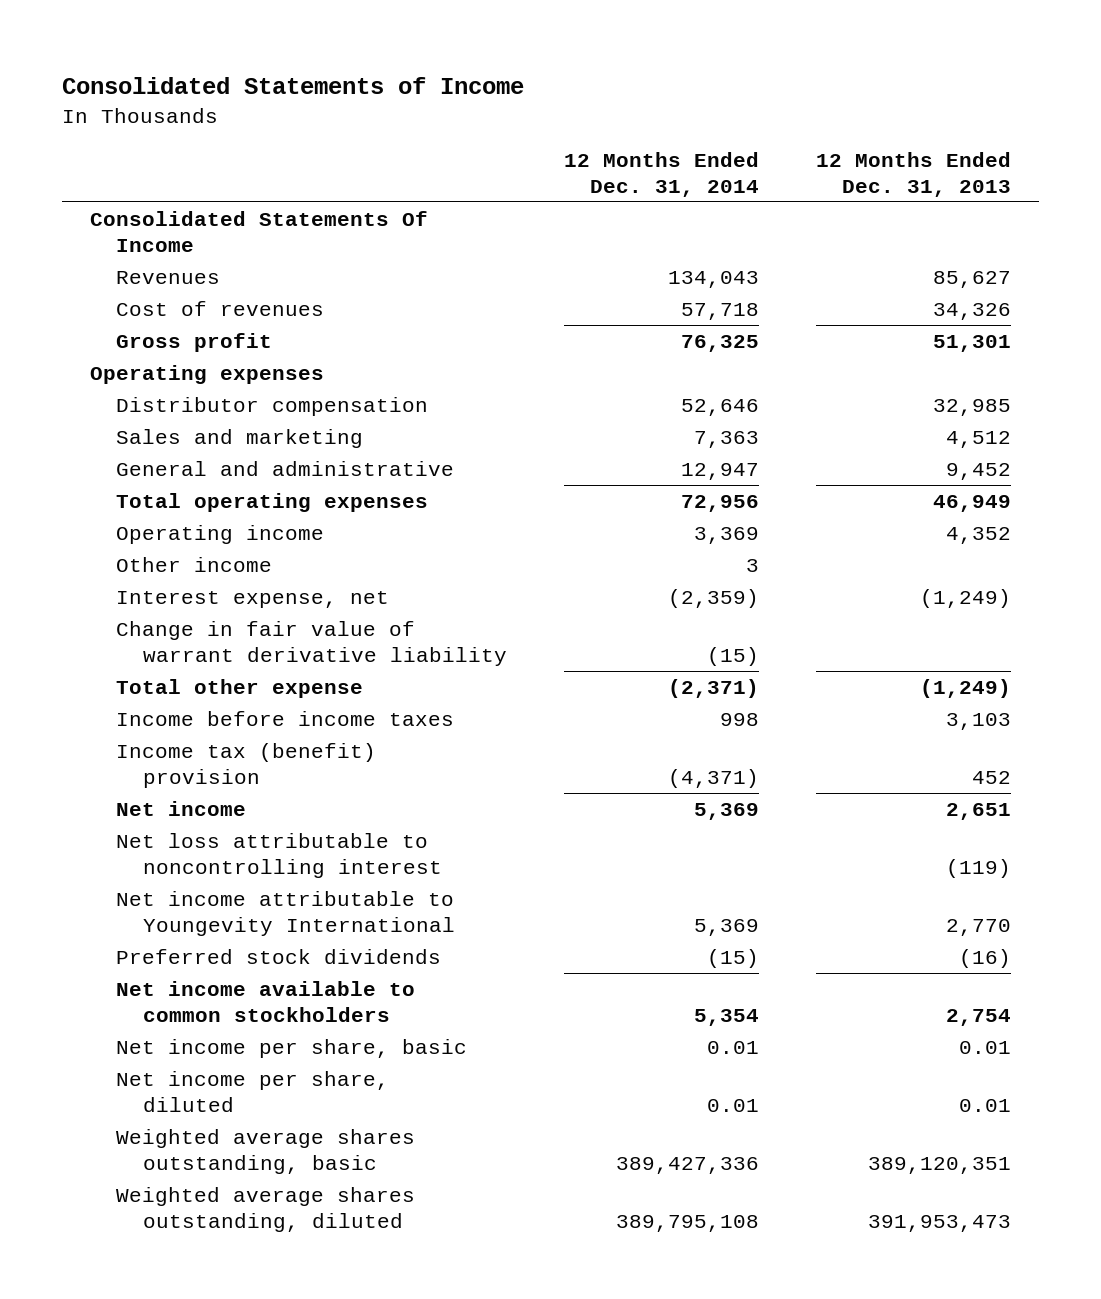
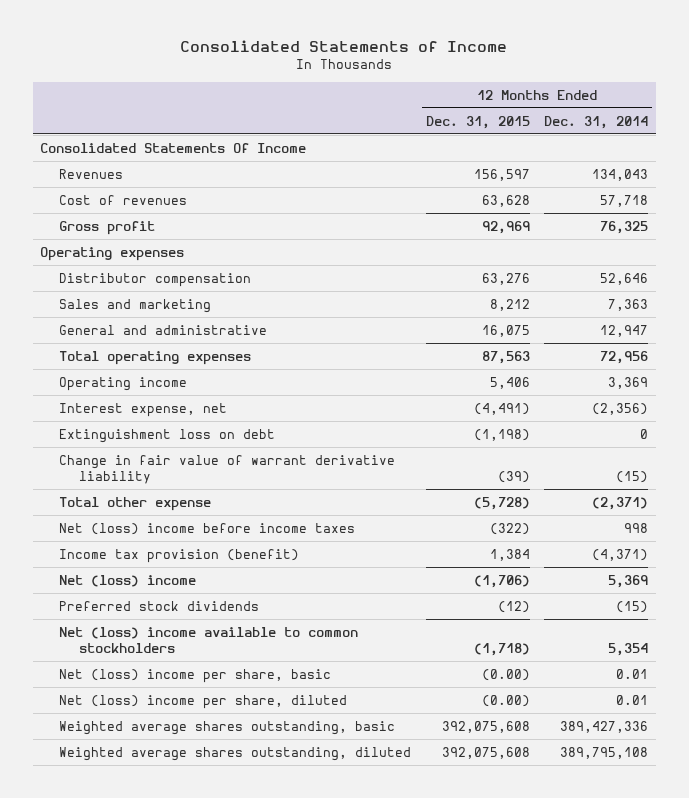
[815,151,1011,197] 12 Months Ended Dec. 31, 2013 -> none
none -> [425,115,530,129] Dec. 31, 2015
[116,556,273,572] Other income -> none
[667,588,759,608] (2,359) -> [592,402,649,415] (2,356)
none -> [59,428,276,443] Extinguishment loss on debt
[116,832,442,878] Net loss attributable to noncontrolling interest -> none
[116,890,455,936] Net income attributable to Youngevity International -> none
[116,710,455,726] Income before income taxes -> [59,522,356,535] Net (loss) income before income taxes
[116,742,377,788] Income tax (benefit) provision -> [59,548,300,563] Income tax provision (benefit)
[116,800,247,816] Net income -> [59,574,197,587] Net (loss) income
[116,980,416,1022] Net income available to common stockholders -> [59,626,359,653] Net (loss) income available to common stockholders
[116,1038,468,1058] Net income per share, basic -> [59,668,332,683] Net (loss) income per share, basic
[116,1070,390,1112] Net income per share, diluted -> [59,694,348,709] Net (loss) income per share, diluted

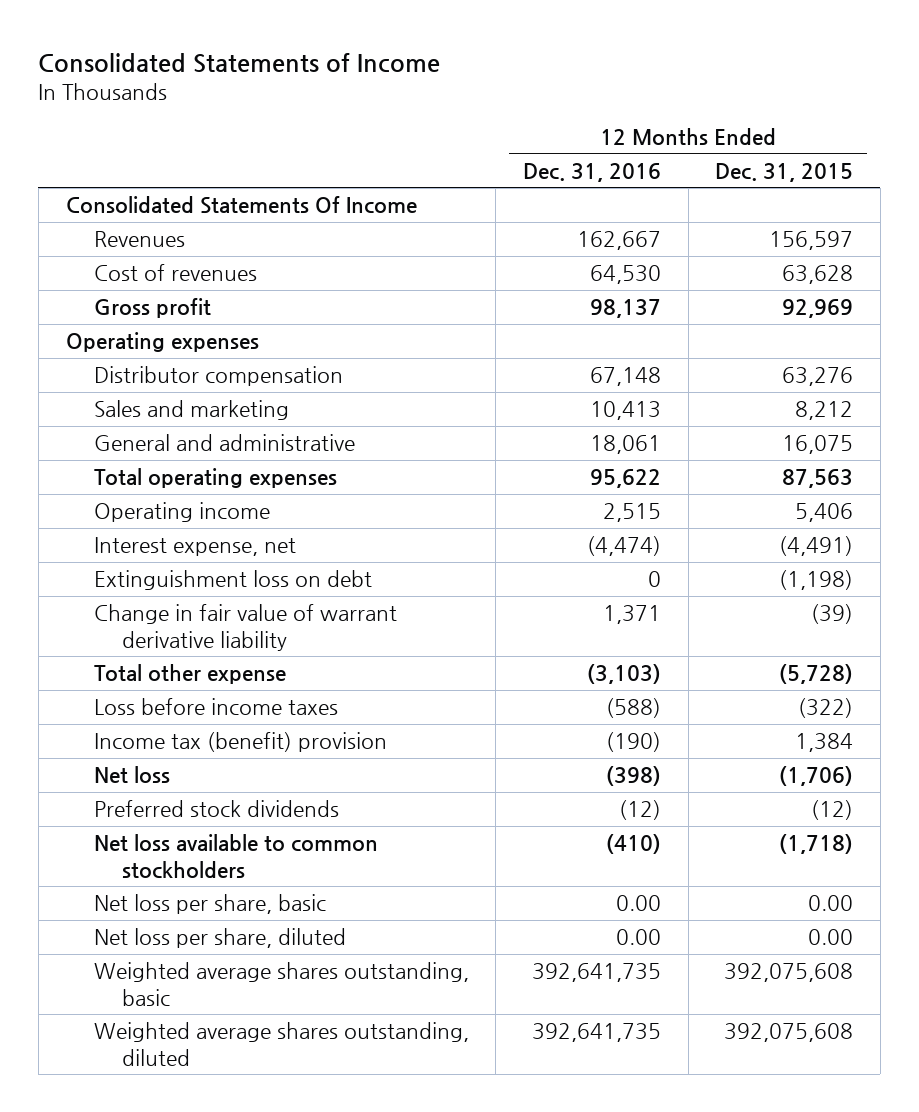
[544,115,649,129] Dec. 31, 2014 -> none
none -> [523,162,662,182] Dec. 31, 2016
[59,522,356,535] Net (loss) income before income taxes -> [93,698,338,716] Loss before income taxes
[59,548,300,563] Income tax provision (benefit) -> [93,732,387,753] Income tax (benefit) provision
[59,574,197,587] Net (loss) income -> [93,766,170,784] Net loss
[59,626,359,653] Net (loss) income available to common stockholders -> [93,834,378,879] Net loss available to common stockholders
[59,668,332,683] Net (loss) income per share, basic -> [93,894,326,915] Net loss per share, basic
[481,668,530,681] (0.00) -> [808,895,854,912] 0.00
[59,694,348,709] Net (loss) income per share, diluted -> [93,928,346,949] Net loss per share, diluted
[481,694,530,707] (0.00) -> [808,929,854,946] 0.00

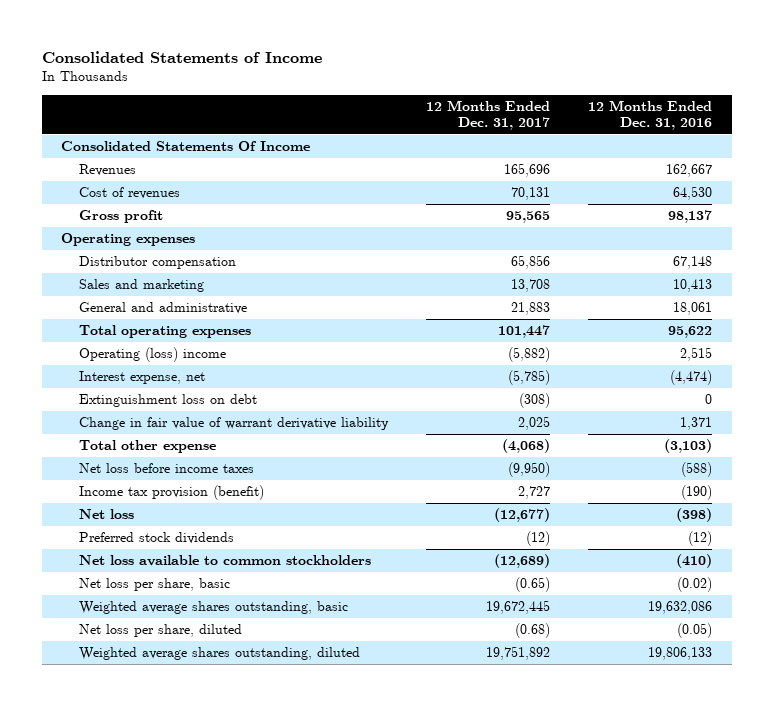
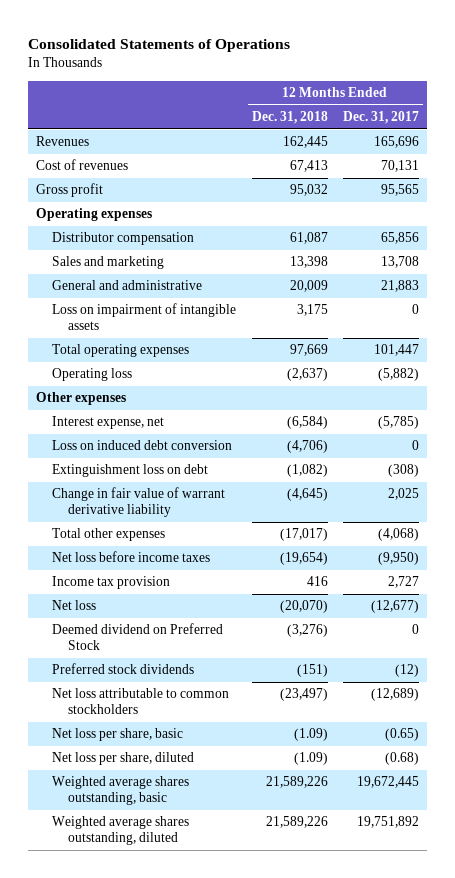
[41,50,322,63] Consolidated Statements of Income -> [28,39,291,53] Consolidated Statements of Operations
[588,100,713,131] 12 Months Ended Dec. 31, 2016 -> none
none -> [251,111,328,125] Dec. 31, 2018
[60,140,310,151] Consolidated Statements Of Income -> none
none -> [51,303,236,331] Loss on impairment of intangible assets
[78,346,226,362] Operating (loss) income -> [51,368,132,382] Operating loss
none -> [35,392,126,406] Other expenses
none -> [51,440,232,451] Loss on induced debt conversion
[78,439,216,453] Total other expense -> [51,528,165,542] Total other expenses
[78,484,264,500] Income tax provision (benefit) -> [51,576,170,590] Income tax provision
none -> [51,623,223,651] Deemed dividend on Preferred Stock
[78,554,371,566] Net loss available to common stockholders -> [51,688,229,715] Net loss attributable to common stockholders
[78,600,348,614] Weighted average shares outstanding, basic -> [51,776,189,806] Weighted average shares outstanding, basic

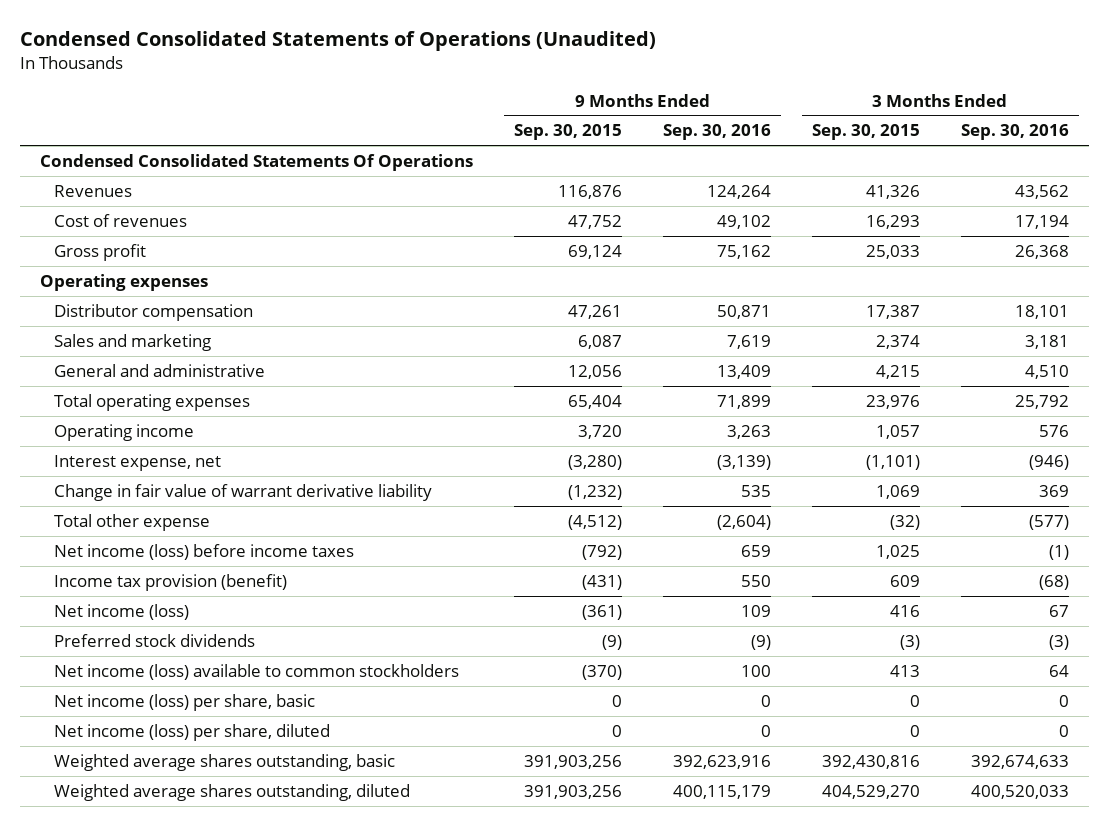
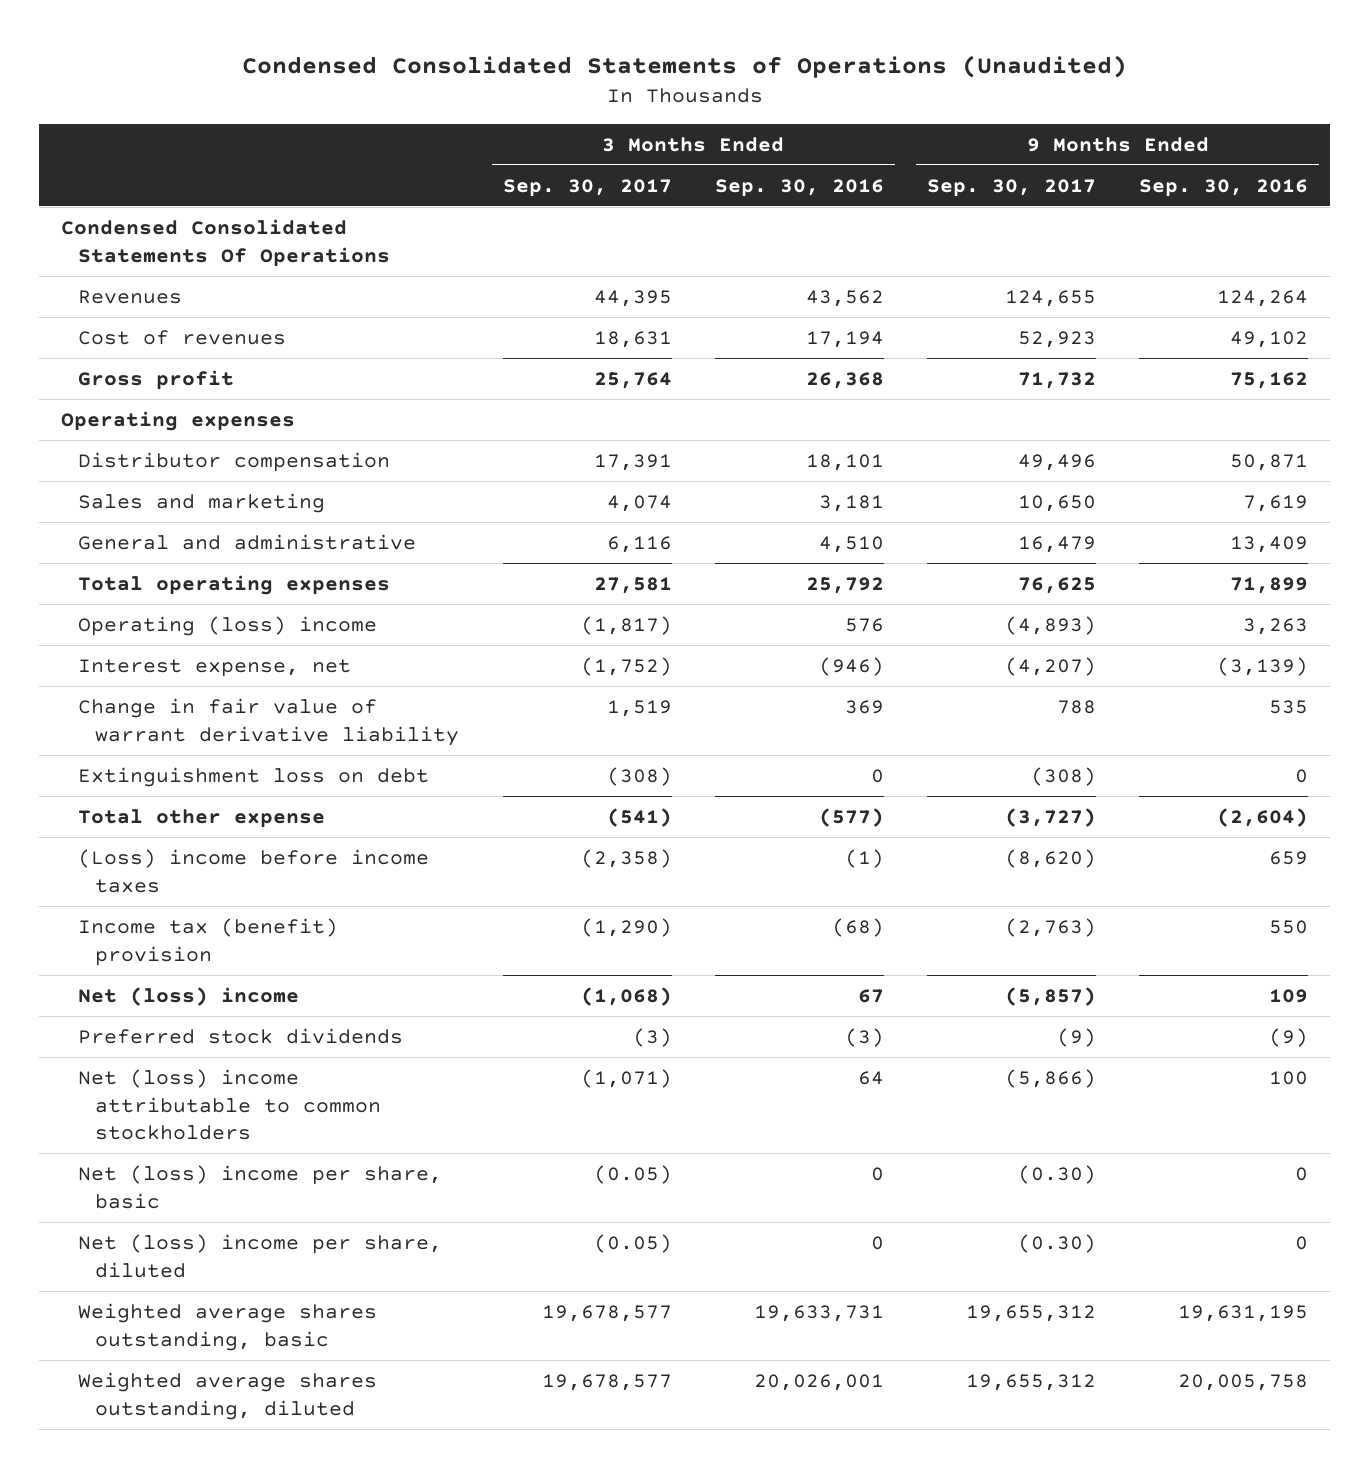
[514,124,623,141] Sep. 30, 2015 -> none
[811,124,920,141] Sep. 30, 2015 -> none
none -> [502,178,672,197] Sep. 30, 2017
none -> [927,178,1097,197] Sep. 30, 2017
[54,423,195,441] Operating income -> [77,615,377,636] Operating (loss) income
none -> [77,766,429,787] Extinguishment loss on debt
[54,543,355,560] Net income (loss) before income taxes -> [77,848,429,893] (Loss) income before income taxes
[54,573,288,591] Income tax provision (benefit) -> [77,917,338,966] Income tax (benefit) provision
[54,603,190,620] Net income (loss) -> [77,986,299,1006] Net (loss) income
[54,663,460,680] Net income (loss) available to common stockholders -> [77,1068,382,1141] Net (loss) income attributable to common stockholders
[54,693,316,711] Net income (loss) per share, basic -> [77,1164,442,1209] Net (loss) income per share, basic
[54,723,331,741] Net income (loss) per share, diluted -> [77,1233,442,1278] Net (loss) income per share, diluted
[673,754,772,769] 392,623,916 -> [1178,1304,1309,1322] 19,631,195
[970,754,1069,769] 392,674,633 -> [753,1304,884,1322] 19,633,731
[673,784,772,799] 400,115,179 -> [1178,1373,1309,1391] 20,005,758
[970,784,1069,799] 400,520,033 -> [753,1373,884,1391] 20,026,001

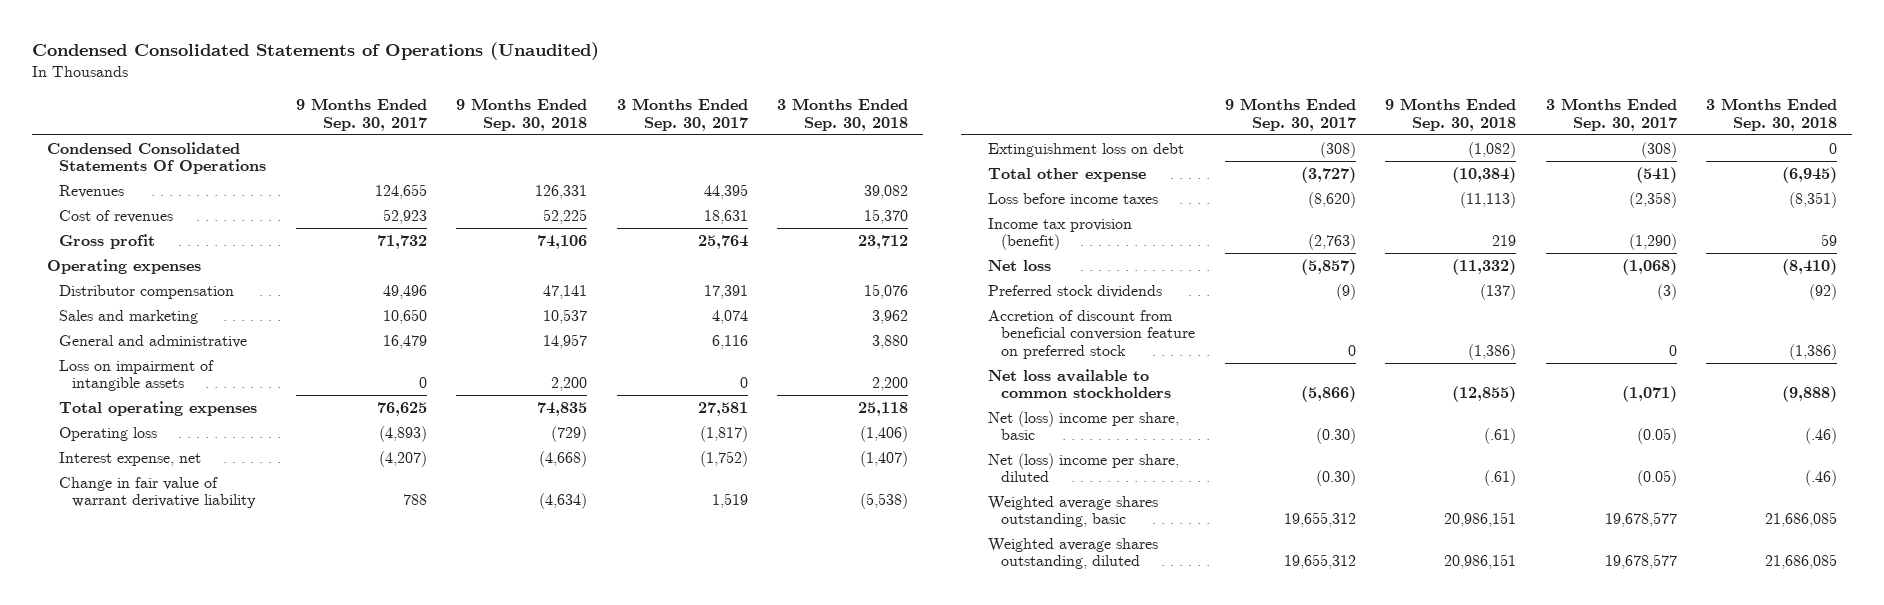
[714,178,884,197] Sep. 30, 2016 -> none
[1139,178,1309,197] Sep. 30, 2016 -> none
none -> [456,98,588,131] 9 Months Ended Sep. 30, 2018
none -> [777,98,909,131] 3 Months Ended Sep. 30, 2018
none -> [59,359,215,392] Loss on impairment of intangible assets
[77,615,377,636] Operating (loss) income -> [59,426,158,441] Operating loss
[77,848,429,893] (Loss) income before income taxes -> [988,192,1159,204] Loss before income taxes
[77,917,338,966] Income tax (benefit) provision -> [988,217,1133,251] Income tax provision (benefit)
[77,986,299,1006] Net (loss) income -> [988,259,1052,271] Net loss
none -> [988,309,1195,360] Accretion of discount from beneficial conversion feature on preferred stock
[77,1068,382,1141] Net (loss) income attributable to common stockholders -> [988,368,1171,399] Net loss available to common stockholders

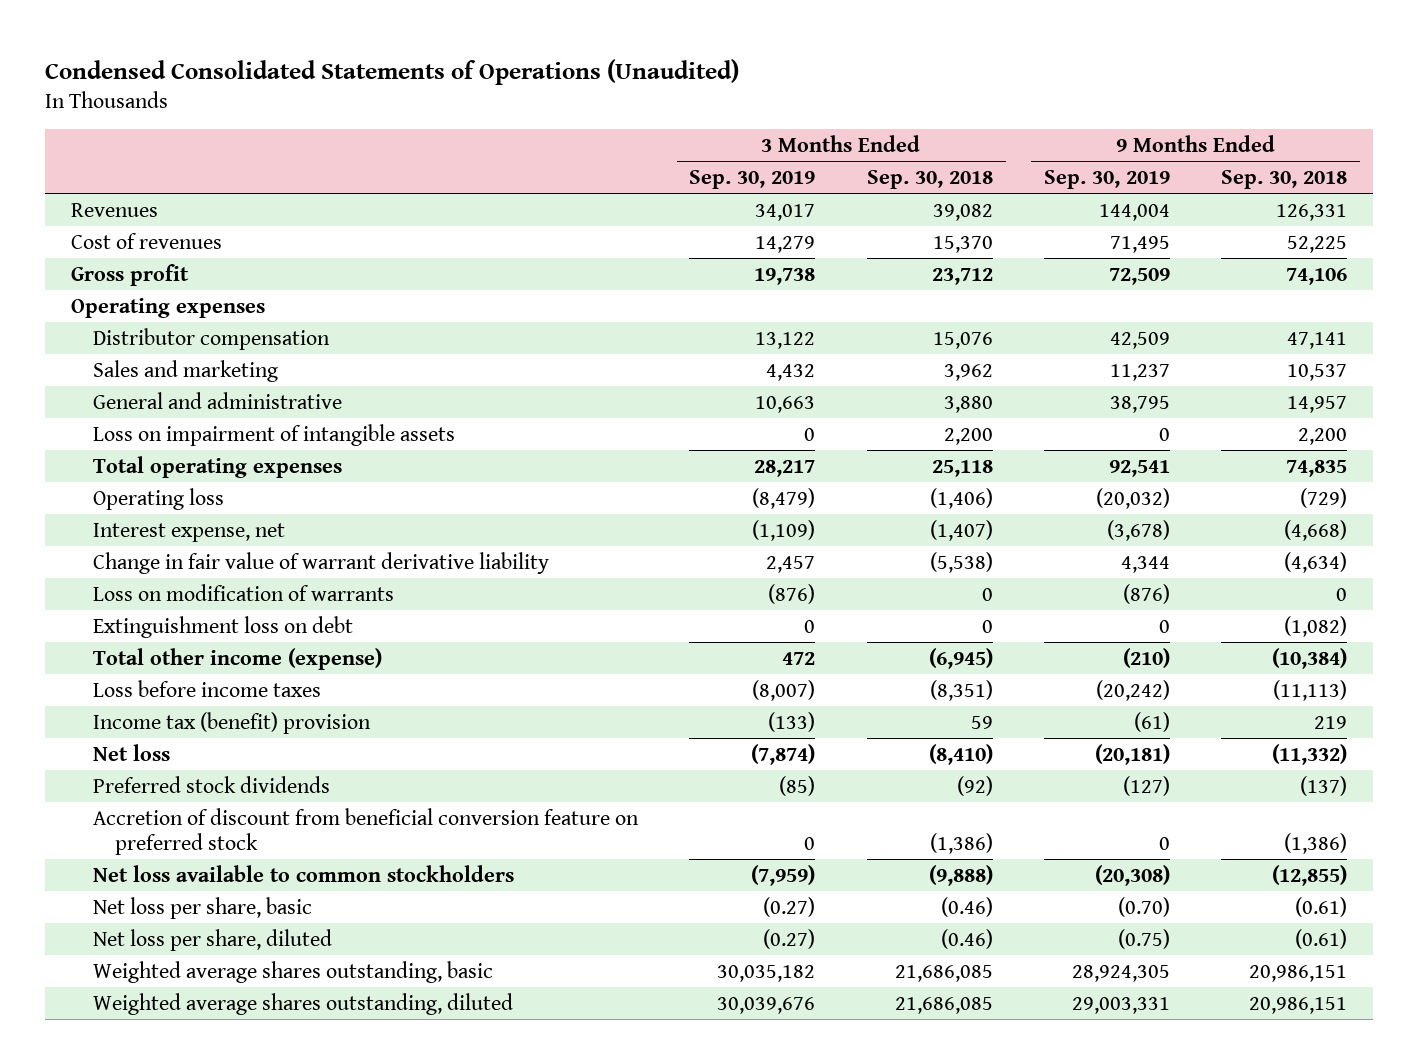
[295,98,427,131] 9 Months Ended Sep. 30, 2017 -> none
[616,98,748,131] 3 Months Ended Sep. 30, 2017 -> none
none -> [689,169,816,189] Sep. 30, 2019
none -> [1043,169,1170,189] Sep. 30, 2019
[47,141,267,175] Condensed Consolidated Statements Of Operations -> none
none -> [93,583,395,601] Loss on modification of warrants
[988,167,1147,182] Total other expense -> [93,647,383,670] Total other income (expense)
[988,217,1133,251] Income tax provision (benefit) -> [93,711,372,734] Income tax (benefit) provision
[988,410,1180,441] Net (loss) income per share, basic -> [93,896,313,919] Net loss per share, basic
[1484,428,1517,445] (.61) -> [1295,896,1348,917] (0.61)
[1805,428,1838,445] (.46) -> [940,896,993,917] (0.46)
[988,452,1180,483] Net (loss) income per share, diluted -> [93,928,333,951] Net loss per share, diluted
[1484,470,1517,487] (.61) -> [1295,928,1348,949] (0.61)
[1805,470,1838,487] (.46) -> [940,928,993,949] (0.46)

